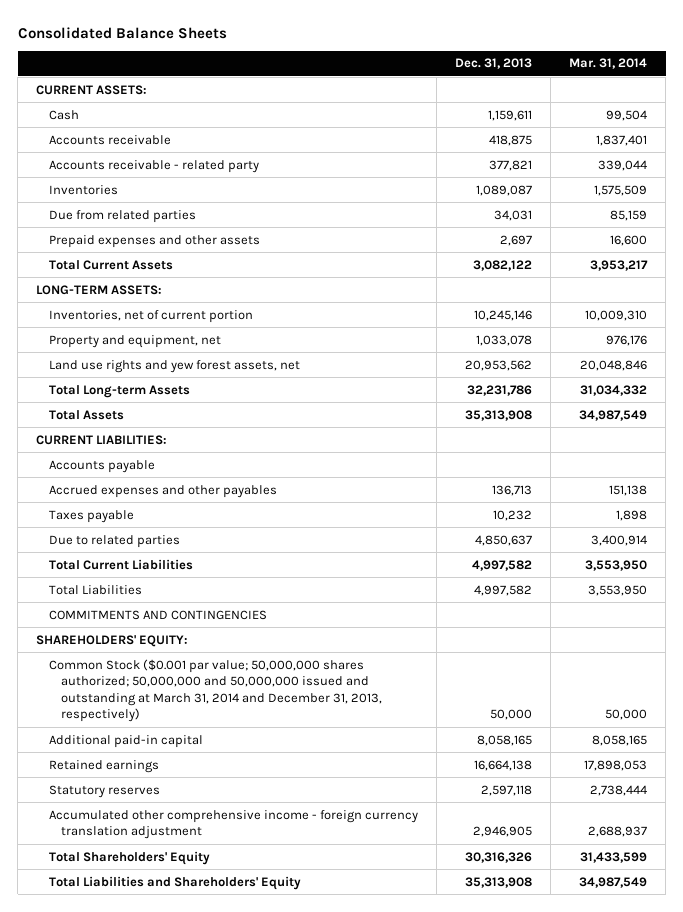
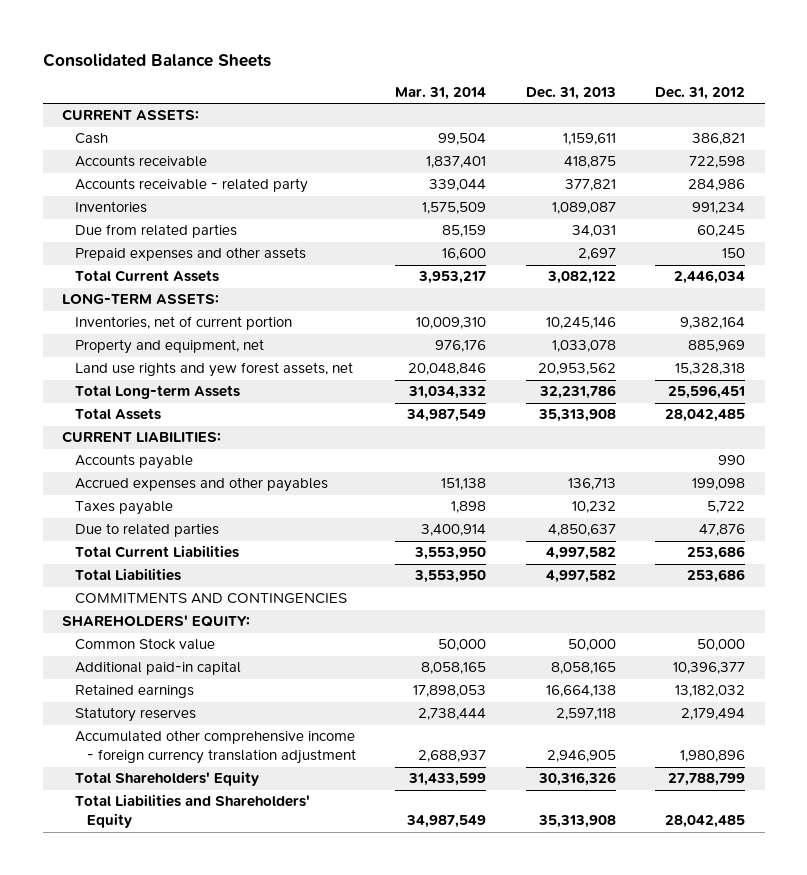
none -> [654,86,745,100] Dec. 31, 2012
[48,658,383,723] Common Stock ($0.001 par value; 50,000,000 shares authorized; 50,000,000 and 50,000,000 issued and outstanding at March 31, 2014 and December 31, 2013, respectively) -> [74,638,215,651] Common Stock value

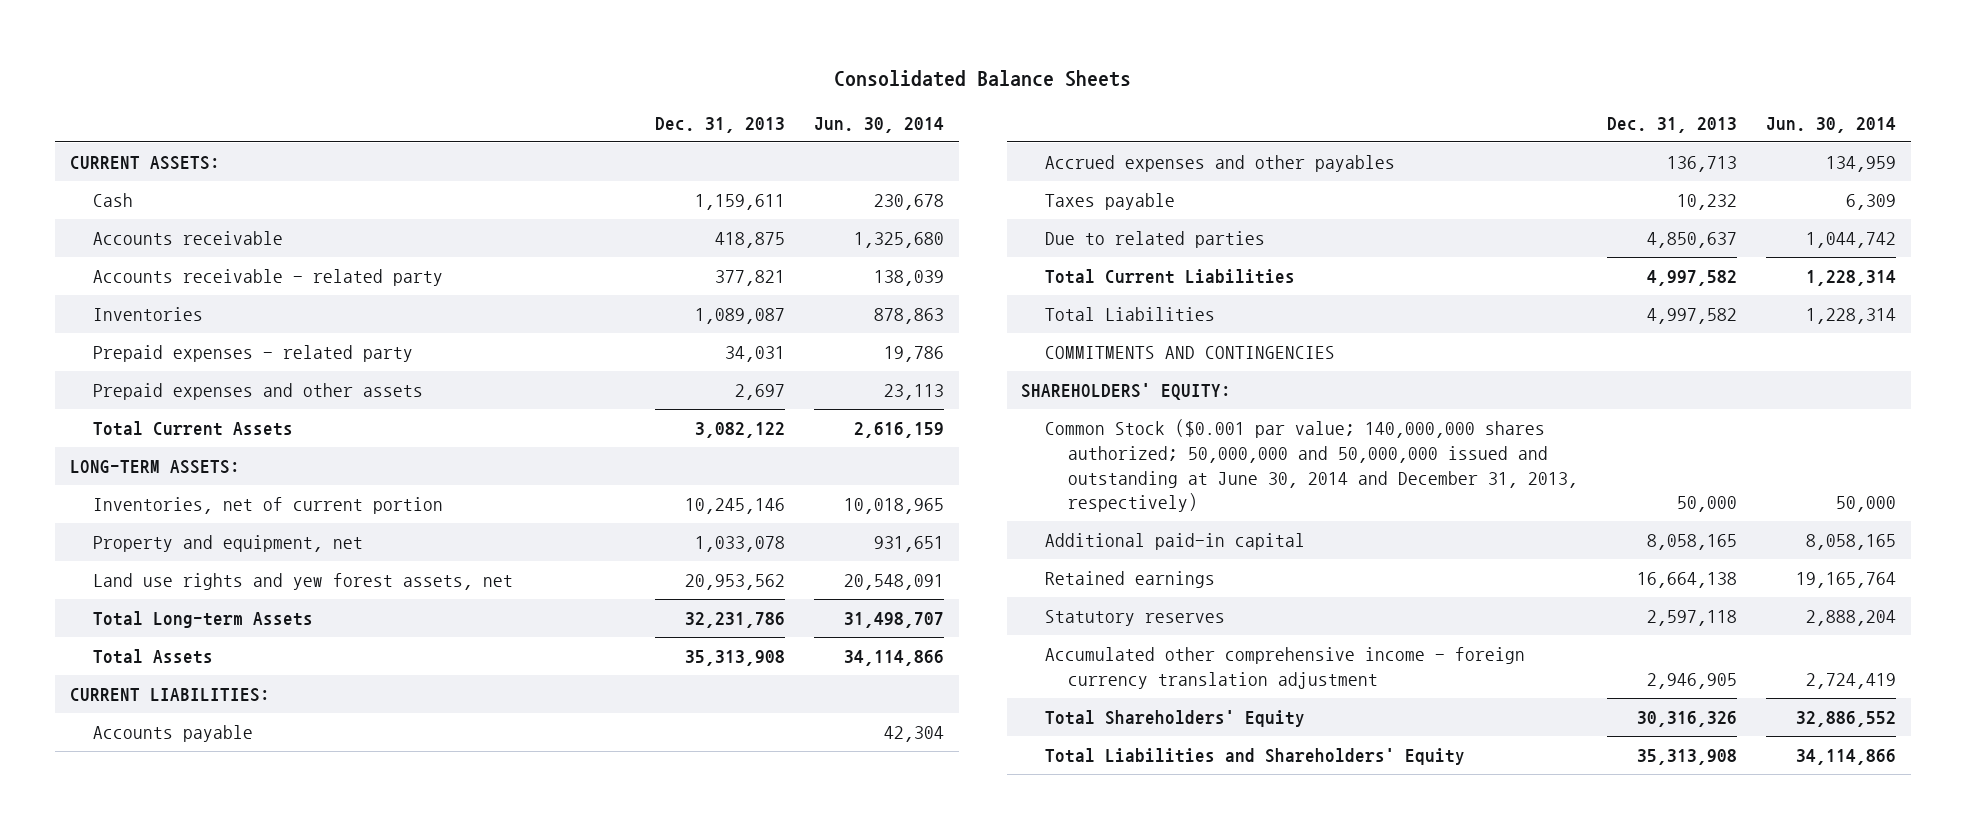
[395,86,487,100] Mar. 31, 2014 -> none
[654,86,745,100] Dec. 31, 2012 -> none
none -> [814,117,945,134] Jun. 30, 2014
[74,224,237,239] Due from related parties -> [93,345,414,363] Prepaid expenses - related party
[74,638,215,651] Common Stock value -> [1044,419,1578,513] Common Stock ($0.001 par value; 140,000,000 shares authorized; 50,000,000 and 50,000,000 issued and outstanding at June 30, 2014 and December 31, 2013, respectively)

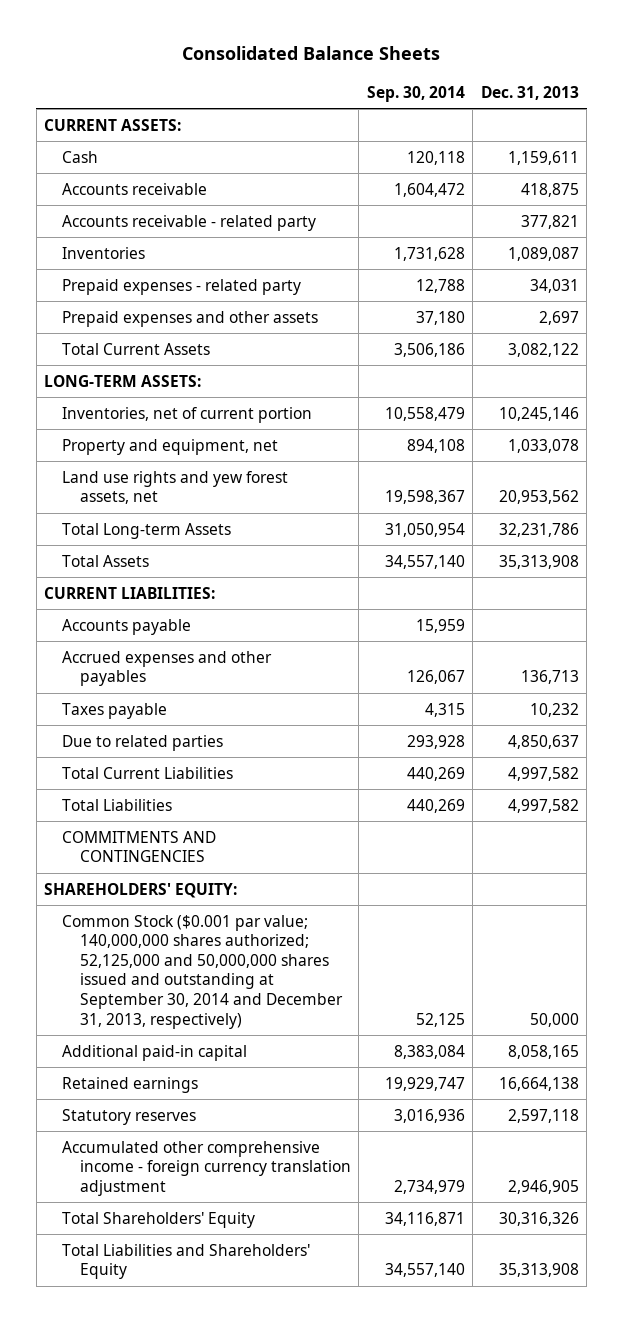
[814,117,945,134] Jun. 30, 2014 -> none
none -> [366,85,465,102] Sep. 30, 2014
[1044,419,1578,513] Common Stock ($0.001 par value; 140,000,000 shares authorized; 50,000,000 and 50,000,000 issued and outstanding at June 30, 2014 and December 31, 2013, respectively) -> [62,914,344,1029] Common Stock ($0.001 par value; 140,000,000 shares authorized; 52,125,000 and 50,000,000 shares issued and outstanding at September 30, 2014 and December 31, 2013, respectively)

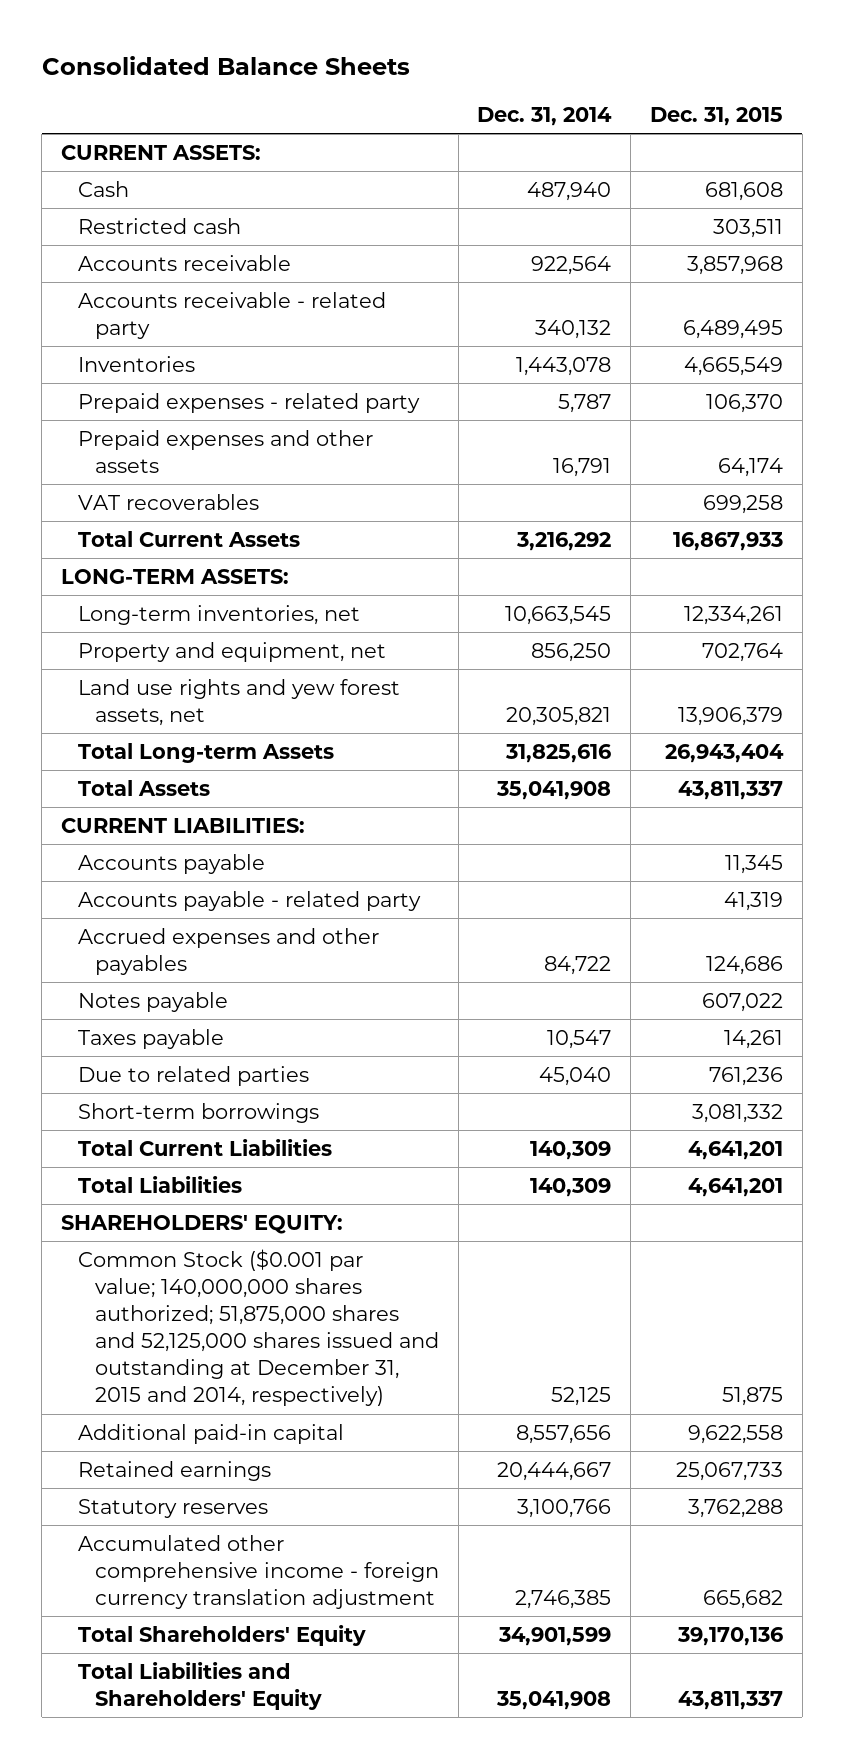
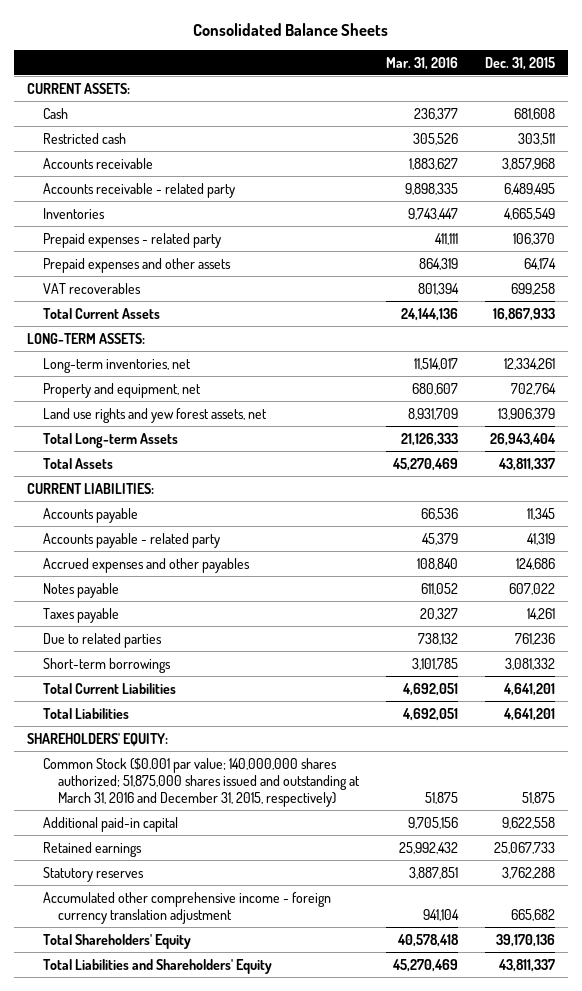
[477,106,613,126] Dec. 31, 2014 -> none
none -> [385,56,458,70] Mar. 31, 2016
[78,1249,439,1407] Common Stock ($0.001 par value; 140,000,000 shares authorized; 51,875,000 shares and 52,125,000 shares issued and outstanding at December 31, 2015 and 2014, respectively) -> [42,757,360,807] Common Stock ($0.001 par value; 140,000,000 shares authorized; 51,875,000 shares issued and outstanding at March 31, 2016 and December 31, 2015, respectively)

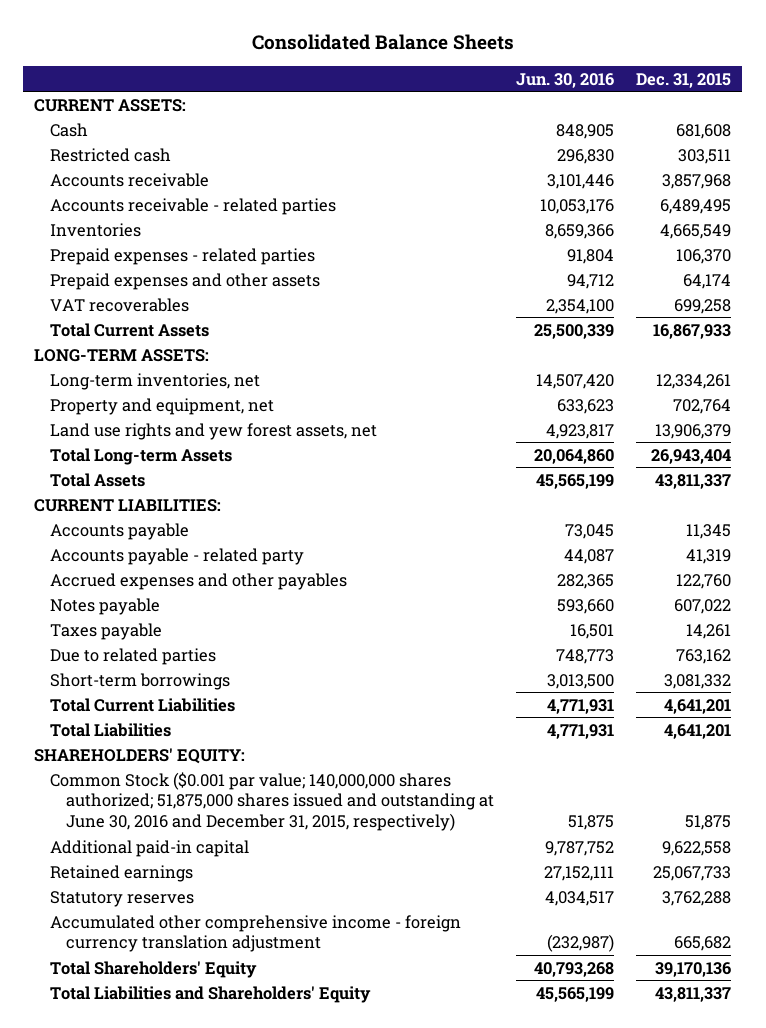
[385,56,458,70] Mar. 31, 2016 -> none
none -> [516,72,615,88] Jun. 30, 2016
[42,182,235,198] Accounts receivable - related party -> [50,197,337,215] Accounts receivable - related parties
[42,232,221,248] Prepaid expenses - related party -> [50,247,316,265] Prepaid expenses - related parties
[515,557,555,570] 124,686 -> [676,573,732,589] 122,760
[514,632,555,645] 761,236 -> [676,648,732,664] 763,162
[42,757,360,807] Common Stock ($0.001 par value; 140,000,000 shares authorized; 51,875,000 shares issued and outstanding at March 31, 2016 and December 31, 2015, respectively) -> [50,771,495,832] Common Stock ($0.001 par value; 140,000,000 shares authorized; 51,875,000 shares issued and outstanding at June 30, 2016 and December 31, 2015, respectively)

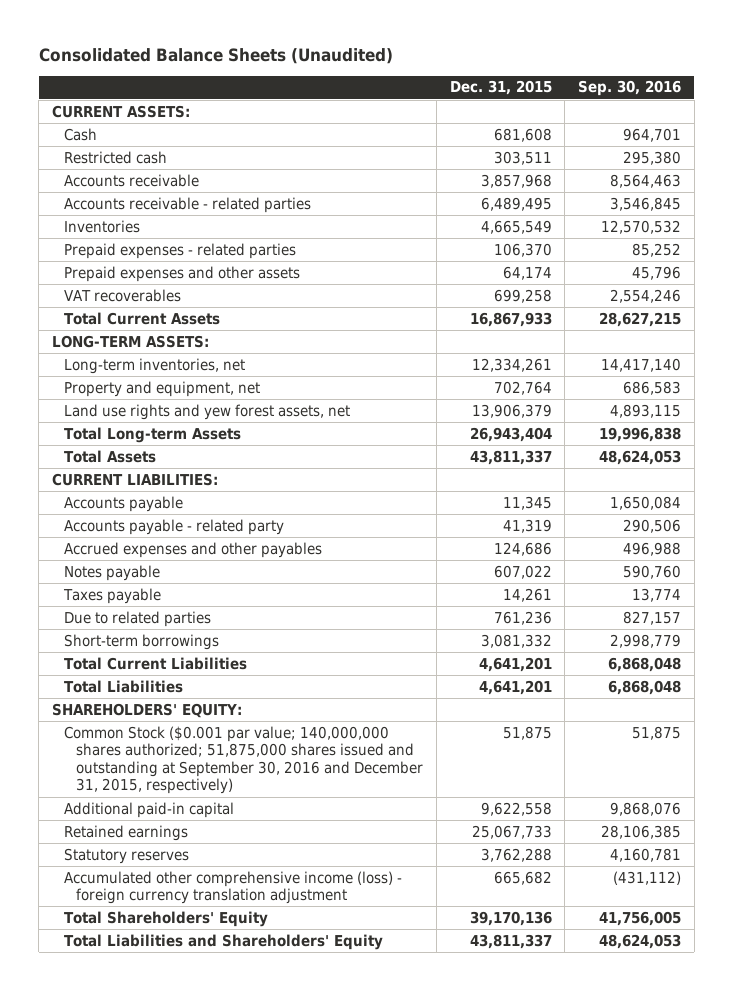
[251,34,514,51] Consolidated Balance Sheets -> [38,48,393,65] Consolidated Balance Sheets (Unaudited)
[516,72,615,88] Jun. 30, 2016 -> none
none -> [578,80,682,97] Sep. 30, 2016
[676,573,732,589] 122,760 -> [493,541,552,556] 124,686
[676,648,732,664] 763,162 -> [493,610,552,625] 761,236
[50,771,495,832] Common Stock ($0.001 par value; 140,000,000 shares authorized; 51,875,000 shares issued and outstanding at June 30, 2016 and December 31, 2015, respectively) -> [64,725,424,795] Common Stock ($0.001 par value; 140,000,000 shares authorized; 51,875,000 shares issued and outstanding at September 30, 2016 and December 31, 2015, respectively)
[50,914,462,953] Accumulated other comprehensive income - foreign currency translation adjustment -> [64,870,403,905] Accumulated other comprehensive income (loss) - foreign currency translation adjustment

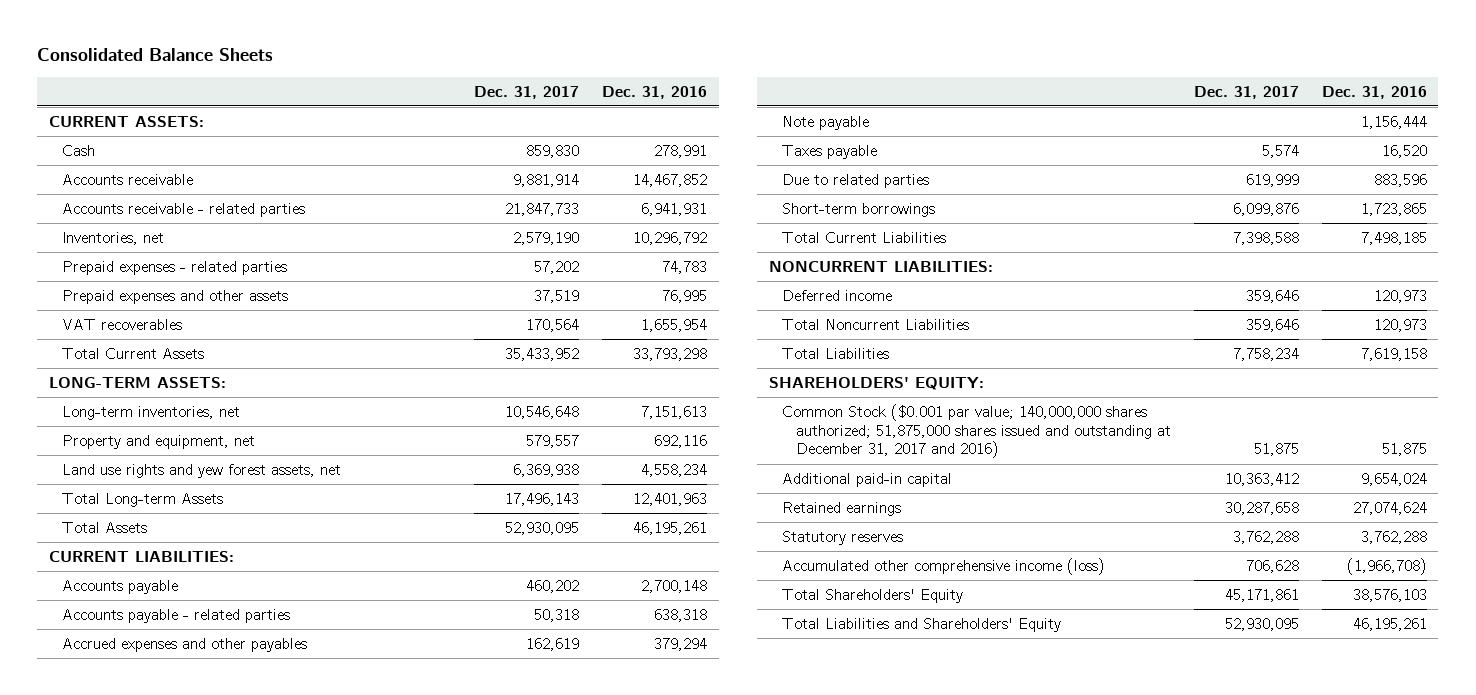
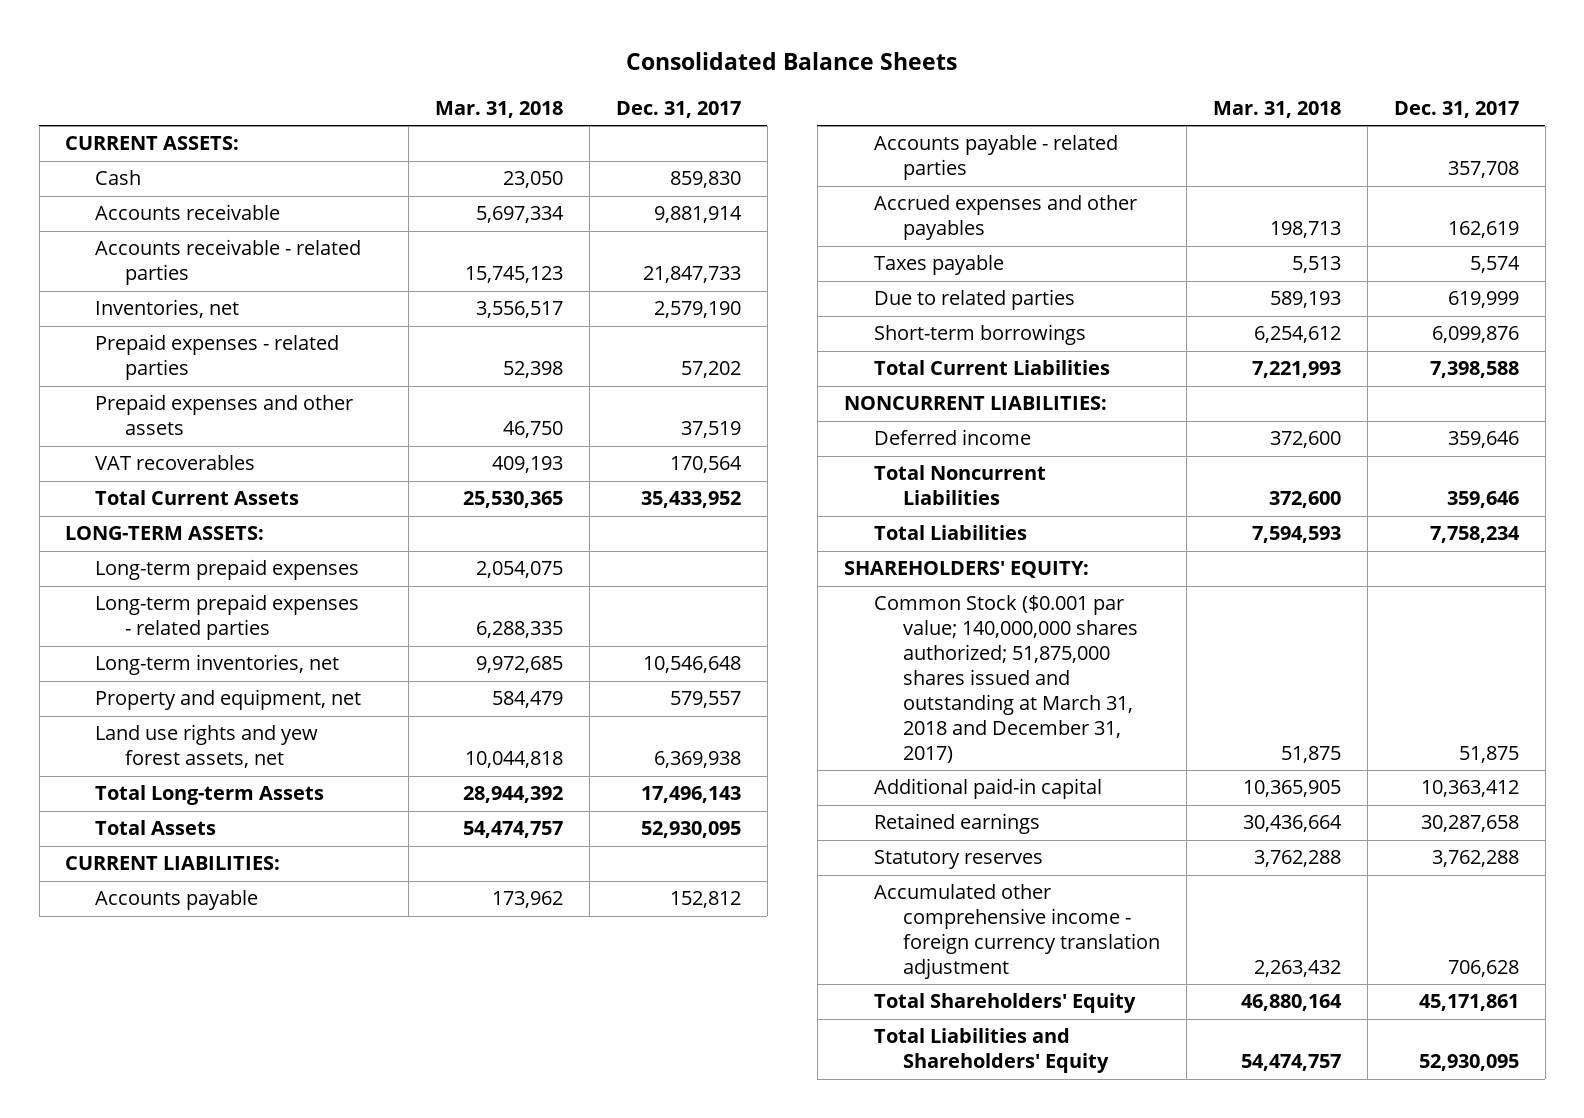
[602,85,708,99] Dec. 31, 2016 -> none
none -> [434,100,563,118] Mar. 31, 2018
none -> [95,559,360,581] Long-term prepaid expenses
none -> [95,594,360,641] Long-term prepaid expenses - related parties
[526,579,580,593] 460,202 -> [669,891,741,909] 152,812
[534,608,580,622] 50,318 -> [1448,161,1520,179] 357,708
[782,115,870,130] Note payable -> none
[782,403,1171,459] Common Stock ($0.001 par value; 140,000,000 shares authorized; 51,875,000 shares issued and outstanding at December 31, 2017 and 2016) -> [873,595,1139,763] Common Stock ($0.001 par value; 140,000,000 shares authorized; 51,875,000 shares issued and outstanding at March 31, 2018 and December 31, 2017)
[782,557,1106,575] Accumulated other comprehensive income (loss) -> [873,884,1161,980] Accumulated other comprehensive income - foreign currency translation adjustment

